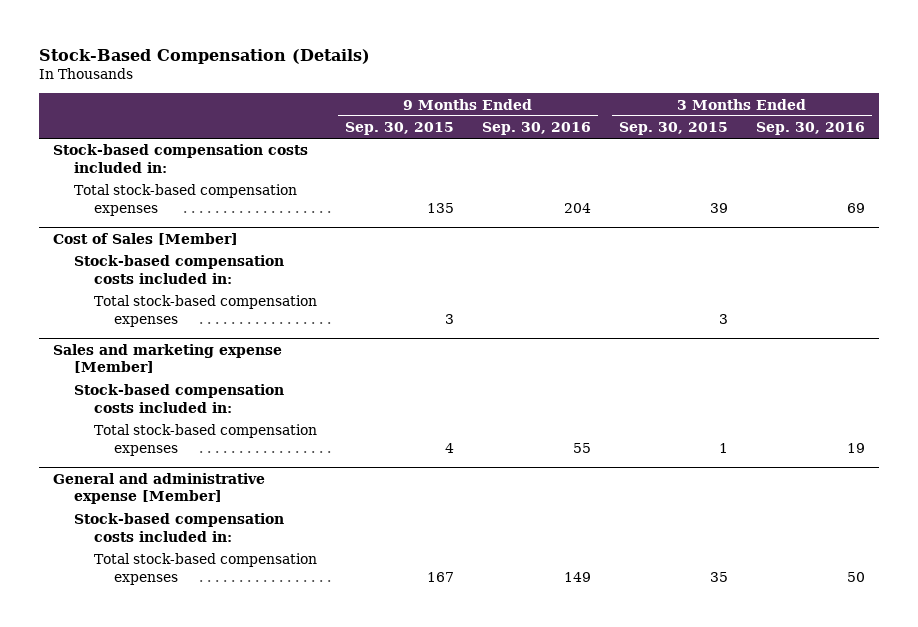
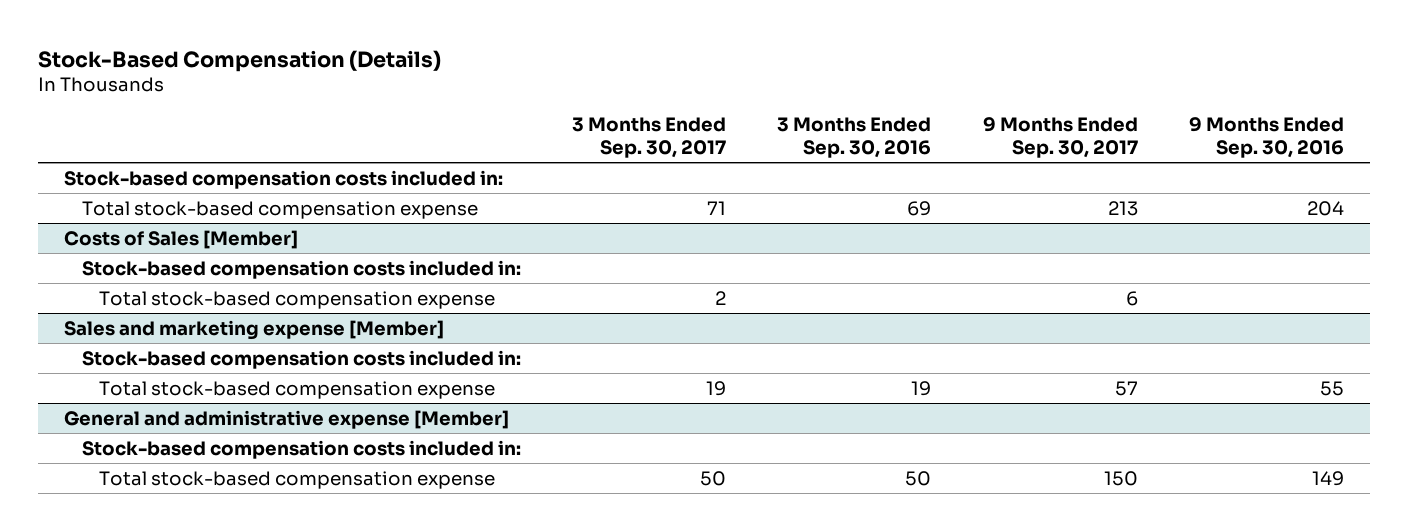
[344,122,454,136] Sep. 30, 2015 -> none
[618,122,728,136] Sep. 30, 2015 -> none
none -> [572,117,727,158] 3 Months Ended Sep. 30, 2017
none -> [982,117,1138,158] 9 Months Ended Sep. 30, 2017
[73,184,297,216] Total stock-based compensation expenses -> [81,200,478,219] Total stock-based compensation expense
[53,233,239,246] Cost of Sales [Member] -> [63,229,298,249] Costs of Sales [Member]
[93,295,317,327] Total stock-based compensation expenses -> [99,290,496,309] Total stock-based compensation expense
[93,424,317,456] Total stock-based compensation expenses -> [99,380,496,399] Total stock-based compensation expense
[93,553,317,585] Total stock-based compensation expenses -> [99,470,496,489] Total stock-based compensation expense

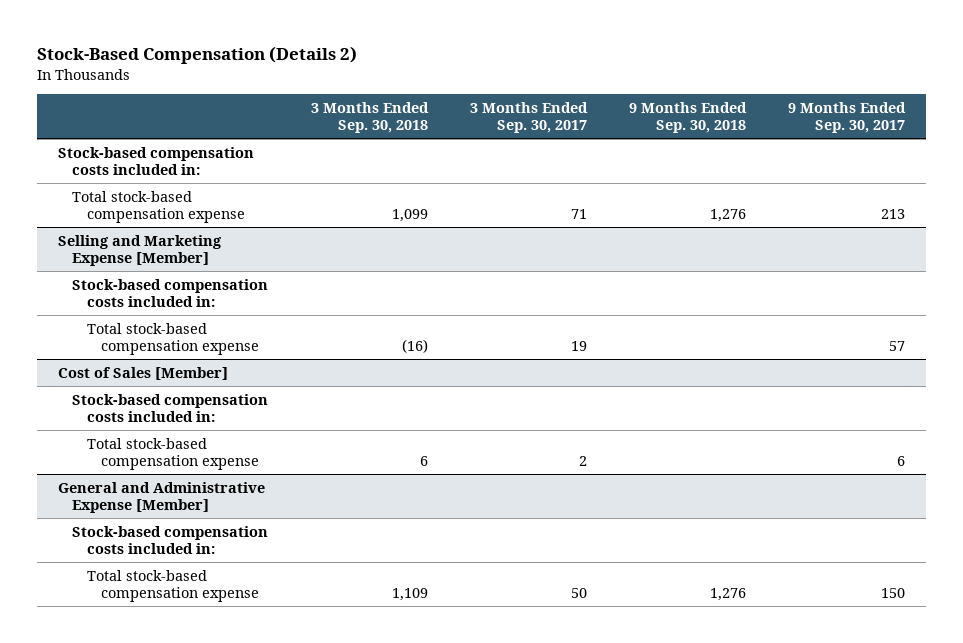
[38,49,442,72] Stock-Based Compensation (Details) -> [37,45,358,64] Stock-Based Compensation (Details 2)
[777,117,932,158] 3 Months Ended Sep. 30, 2016 -> none
[1189,117,1345,158] 9 Months Ended Sep. 30, 2016 -> none
none -> [310,101,429,134] 3 Months Ended Sep. 30, 2018
none -> [628,101,747,134] 9 Months Ended Sep. 30, 2018
[63,229,298,249] Costs of Sales [Member] -> none
[81,259,521,279] Stock-based compensation costs included in: -> none
[99,290,496,309] Total stock-based compensation expense -> none
[63,319,444,340] Sales and marketing expense [Member] -> [58,234,223,267] Selling and Marketing Expense [Member]
[63,409,509,429] General and administrative expense [Member] -> none
none -> [58,366,229,380] Cost of Sales [Member]
none -> [86,437,260,471] Total stock-based compensation expense
none -> [58,481,266,514] General and Administrative Expense [Member]
none -> [72,525,269,555] Stock-based compensation costs included in:

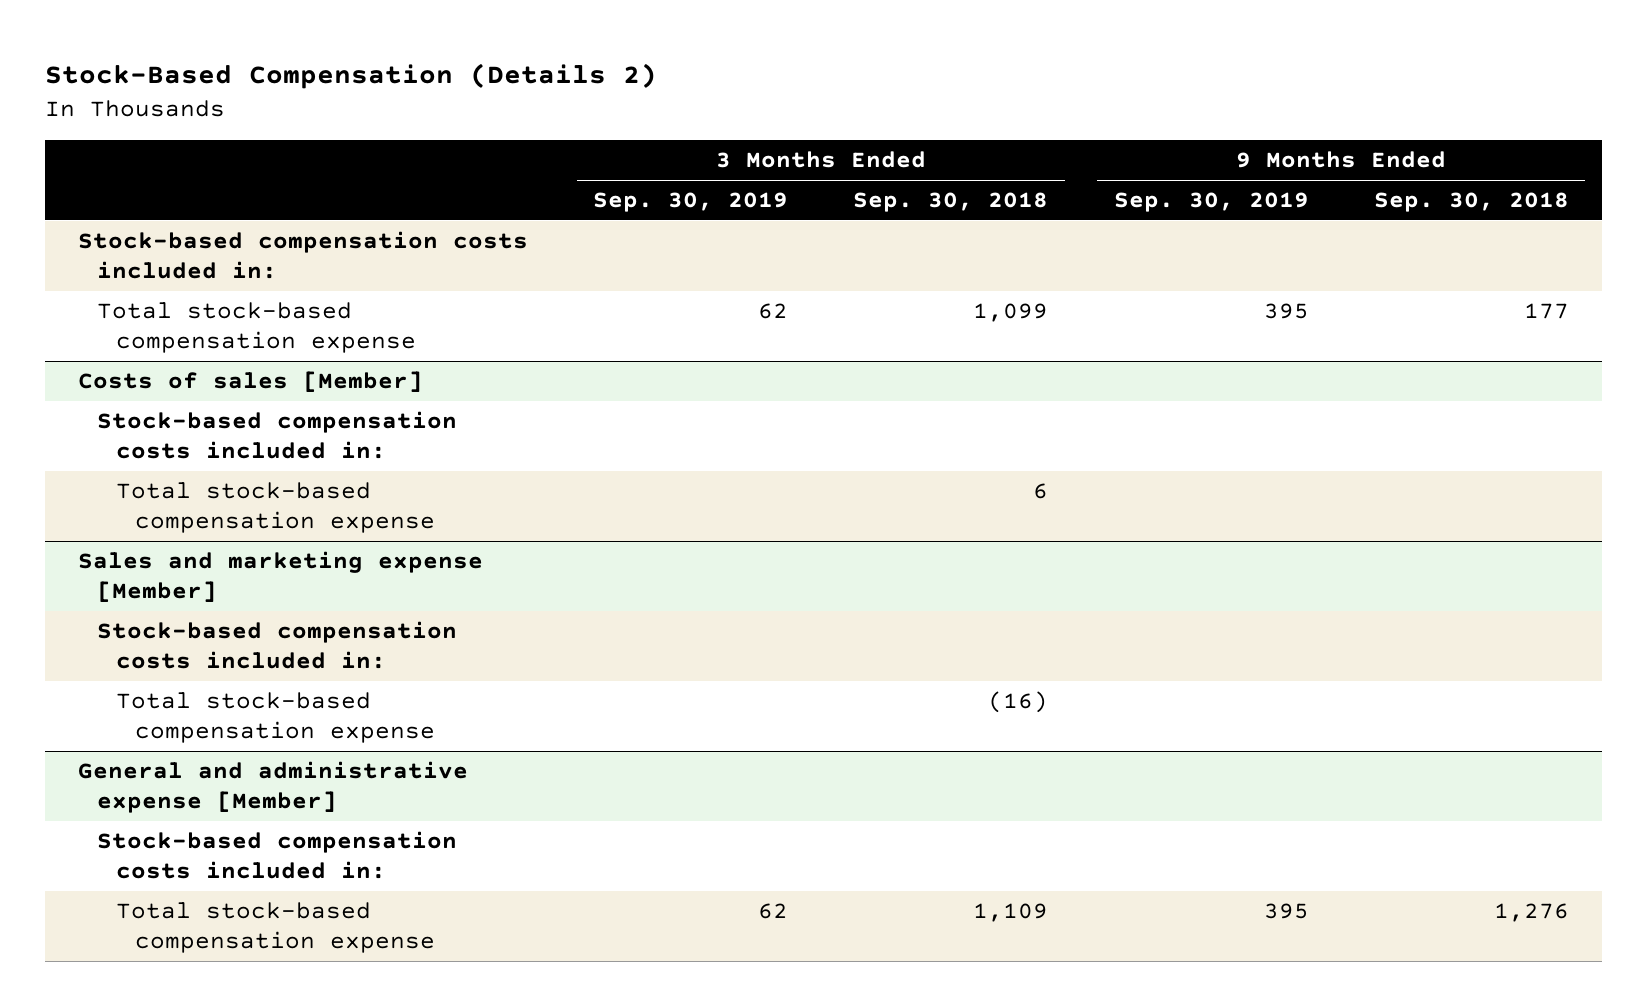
[469,101,588,134] 3 Months Ended Sep. 30, 2017 -> none
[788,101,907,134] 9 Months Ended Sep. 30, 2017 -> none
none -> [592,192,788,213] Sep. 30, 2019
none -> [1113,192,1309,213] Sep. 30, 2019
[58,234,223,267] Selling and Marketing Expense [Member] -> none
[72,278,269,308] Stock-based compensation costs included in: -> none
[86,322,260,356] Total stock-based compensation expense -> none
[709,209,746,223] 1,276 -> [1524,303,1570,320] 177
[58,366,229,380] Cost of Sales [Member] -> [77,371,423,393] Costs of sales [Member]
[58,481,266,514] General and Administrative Expense [Member] -> none
none -> [77,551,483,603] Sales and marketing expense [Member]
none -> [116,692,436,744] Total stock-based compensation expense
none -> [77,761,468,814] General and administrative expense [Member]
none -> [96,831,457,880] Stock-based compensation costs included in:

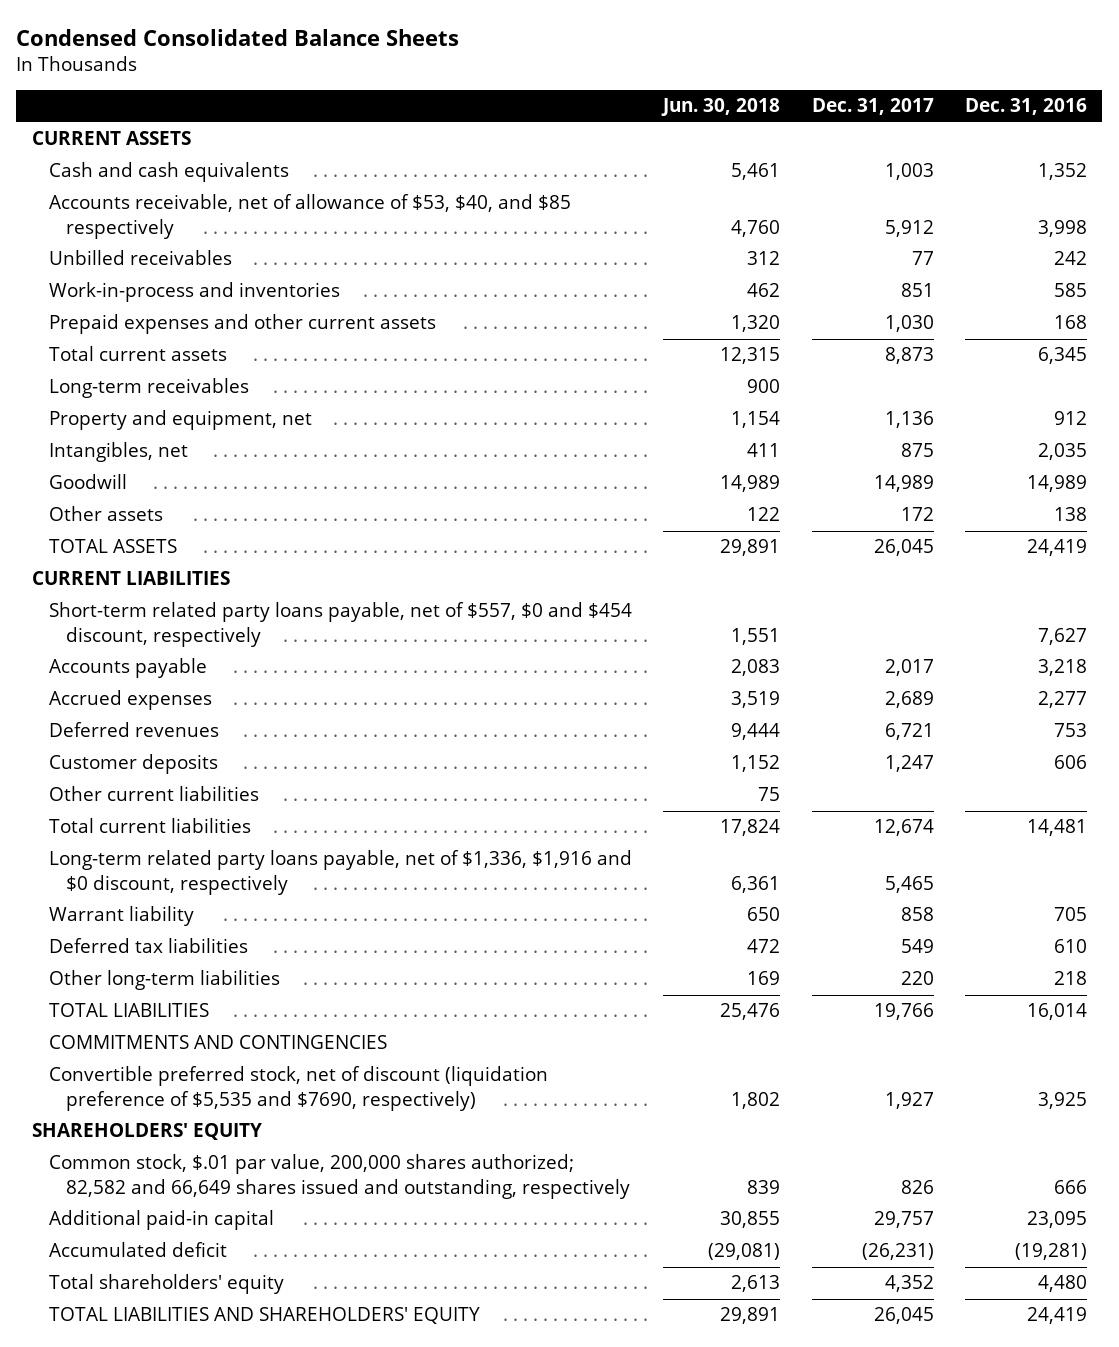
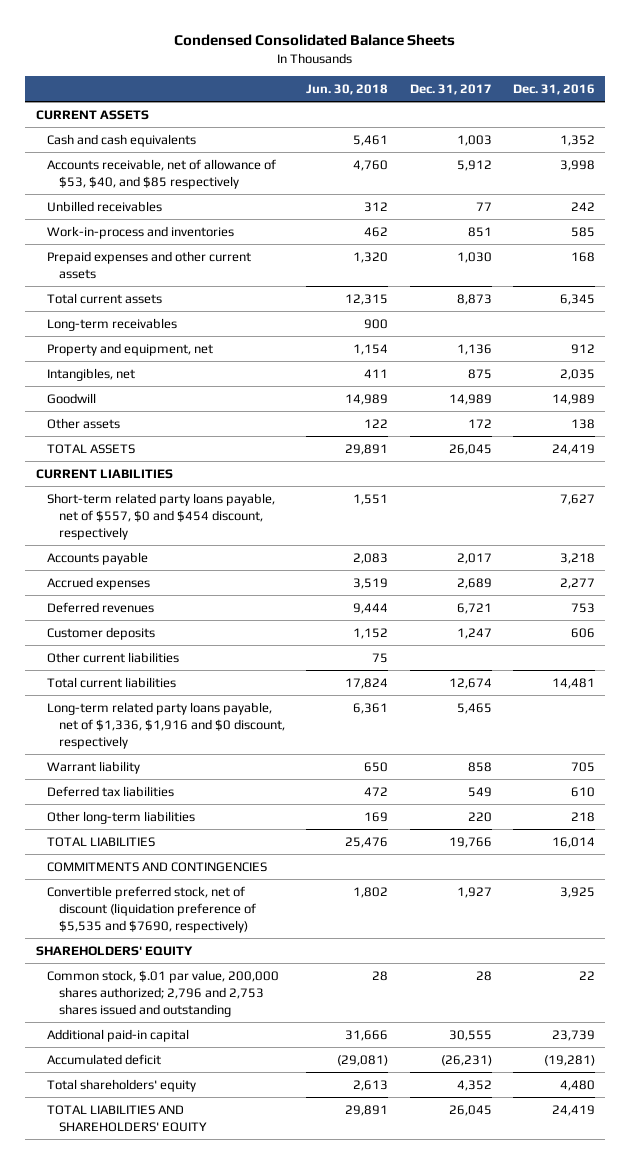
[49,1154,631,1199] Common stock, $.01 par value, 200,000 shares authorized; 82,582 and 66,649 shares issued and outstanding, respectively -> [47,969,280,1017] Common stock, $.01 par value, 200,000 shares authorized; 2,796 and 2,753 shares issued and outstanding
[747,1179,781,1194] 839 -> [372,970,389,981] 28
[900,1179,934,1194] 826 -> [475,970,492,981] 28
[1053,1179,1087,1194] 666 -> [578,970,595,980] 22
[720,1211,781,1229] 30,855 -> [345,1029,389,1041] 31,666
[873,1211,934,1229] 29,757 -> [448,1029,492,1041] 30,555
[1026,1211,1087,1229] 23,095 -> [551,1029,595,1041] 23,739

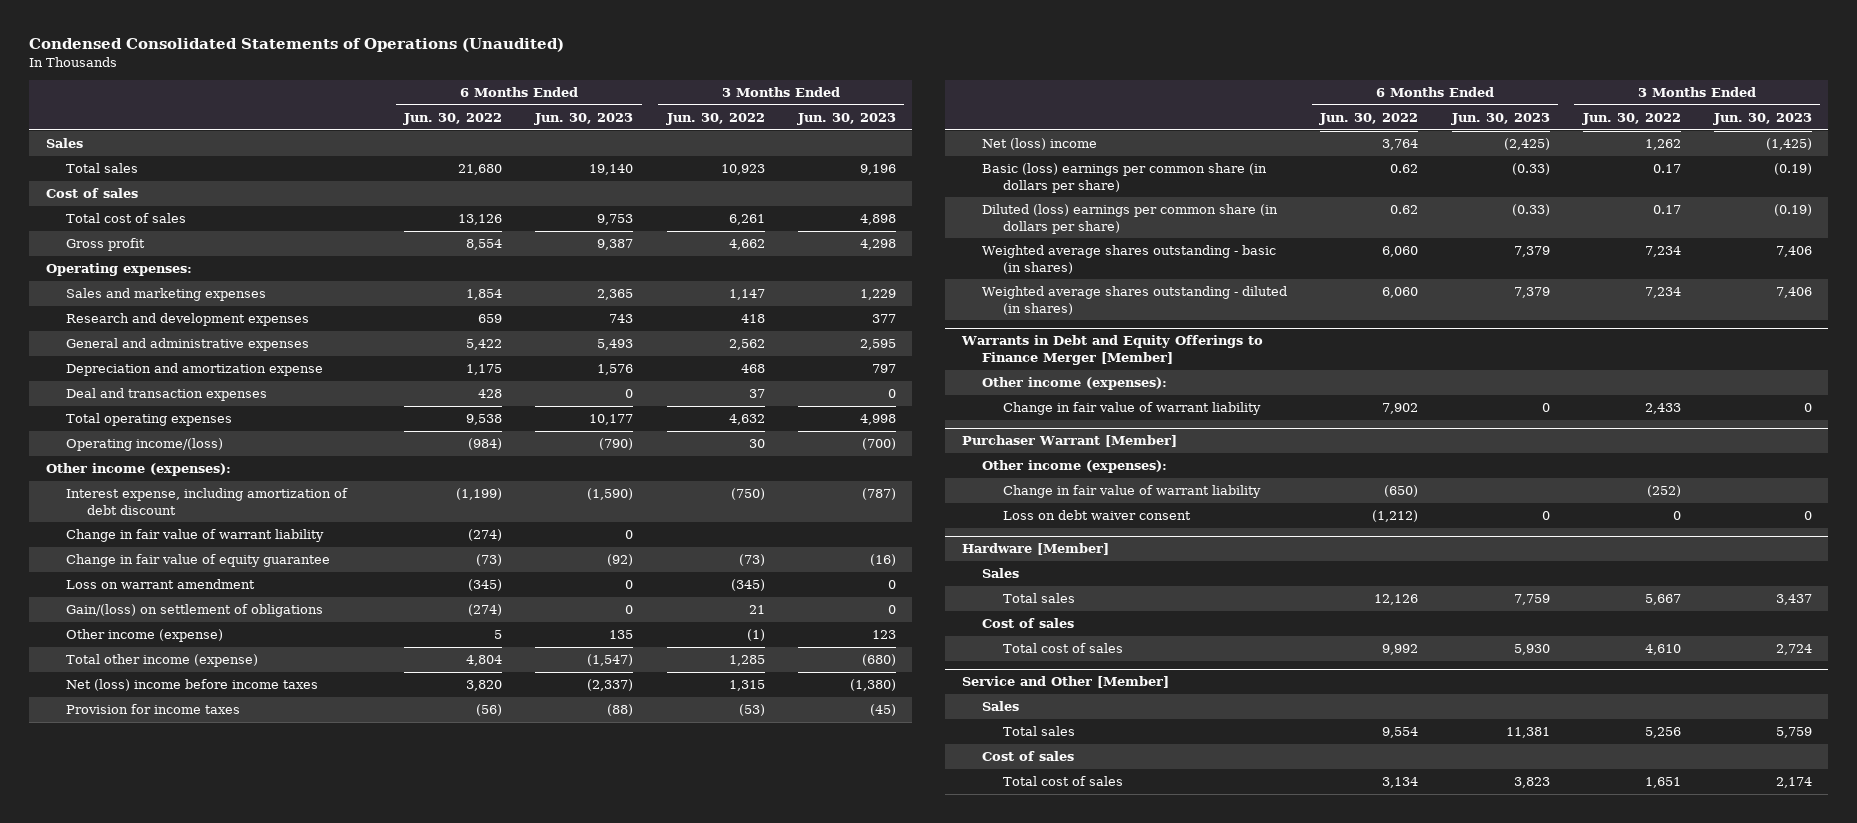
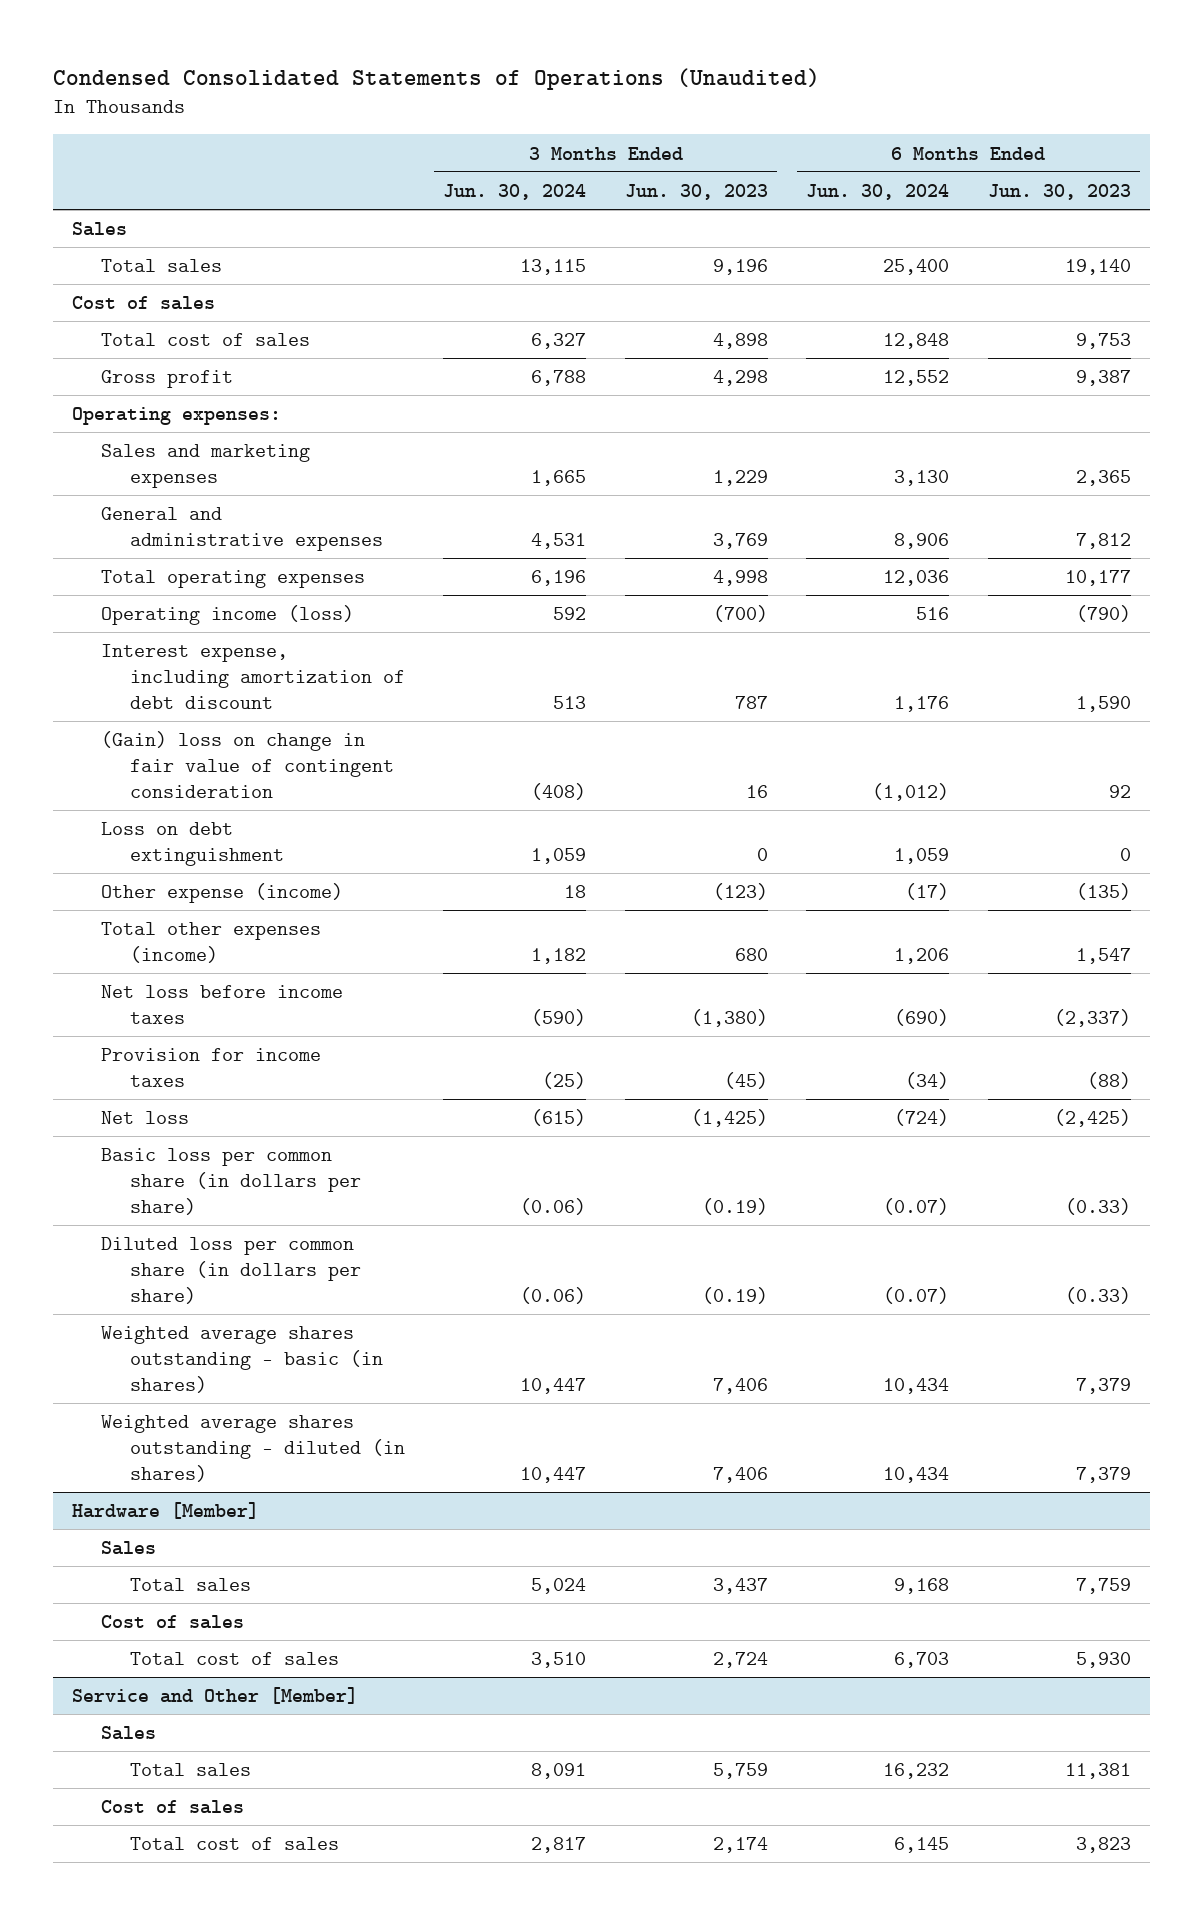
[403,113,503,126] Jun. 30, 2022 -> none
[665,113,765,126] Jun. 30, 2022 -> none
none -> [443,183,587,200] Jun. 30, 2024
none -> [806,183,950,200] Jun. 30, 2024
[66,313,310,327] Research and development expenses -> none
[66,363,324,377] Depreciation and amortization expense -> none
[66,388,268,402] Deal and transaction expenses -> none
[597,339,634,351] 5,493 -> [1075,532,1131,549] 7,812
[859,339,896,351] 2,595 -> [712,532,768,549] 3,769
[45,463,231,477] Other income (expenses): -> none
[66,529,325,543] Change in fair value of warrant liability -> none
[66,579,256,590] Loss on warrant amendment -> none
[66,604,324,618] Gain/(loss) on settlement of obligations -> none
[66,438,224,452] Operating income/(loss) -> [100,605,354,626] Operating income (loss)
[587,488,634,501] (1,590) -> [1075,695,1131,712] 1,590
[861,488,896,501] (787) -> [734,695,768,709] 787
[66,554,331,568] Change in fair value of equity guarantee -> [100,731,394,798] (Gain) loss on change in fair value of contingent consideration
[607,554,634,567] (92) -> [1108,784,1131,798] 92
[869,554,896,567] (16) -> [745,784,768,798] 16
none -> [100,822,284,866] Loss on debt extinguishment
[66,629,224,643] Other income (expense) -> [100,883,343,904] Other expense (income)
[609,630,634,640] 135 -> [1075,883,1131,901] (135)
[871,630,896,640] 123 -> [712,883,768,901] (123)
[66,654,259,668] Total other income (expense) -> [100,922,321,963] Total other expenses (income)
[587,654,634,667] (1,547) -> [1075,947,1131,964] 1,547
[861,654,896,667] (680) -> [734,947,768,961] 680
[66,679,319,692] Net (loss) income before income taxes -> [100,985,343,1024] Net loss before income taxes
[982,138,1098,151] Net (loss) income -> [100,1111,189,1125] Net loss
[982,163,1268,193] Basic (loss) earnings per common share (in dollars per share) -> [100,1148,361,1215] Basic loss per common share (in dollars per share)
[982,204,1279,234] Diluted (loss) earnings per common share (in dollars per share) -> [100,1237,361,1304] Diluted loss per common share (in dollars per share)
[960,335,1263,365] Warrants in Debt and Equity Offerings to Finance Merger [Member] -> none
[982,377,1168,391] Other income (expenses): -> none
[1002,402,1261,416] Change in fair value of warrant liability -> none
[961,435,1177,448] Purchaser Warrant [Member] -> none
[982,460,1168,474] Other income (expenses): -> none
[1002,485,1261,499] Change in fair value of warrant liability -> none
[1002,510,1191,521] Loss on debt waiver consent -> none

